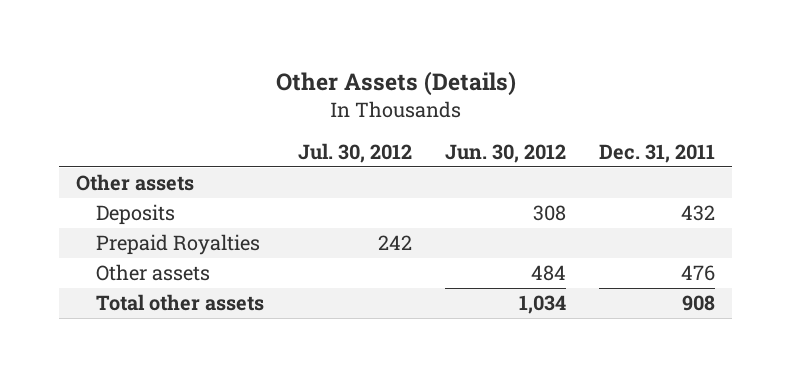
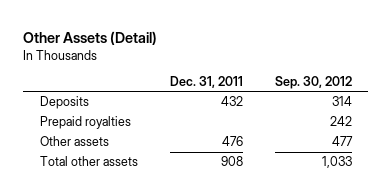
[275,71,516,97] Other Assets (Details) -> [23,30,158,45] Other Assets (Detail)
[297,142,412,163] Jul. 30, 2012 -> none
[445,143,567,163] Jun. 30, 2012 -> none
none -> [274,76,352,90] Sep. 30, 2012
[76,174,195,192] Other assets -> none
[96,234,261,256] Prepaid Royalties -> [39,116,131,130] Prepaid royalties

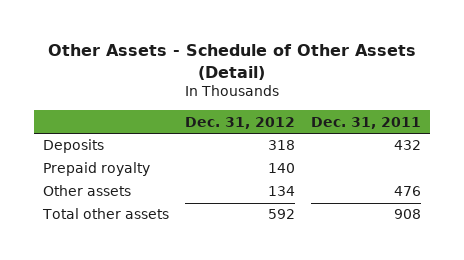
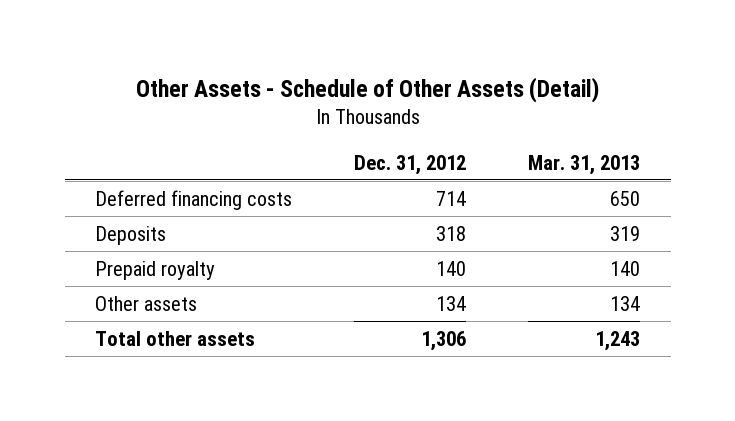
[311,116,422,129] Dec. 31, 2011 -> none
none -> [527,154,640,175] Mar. 31, 2013
none -> [95,189,293,210] Deferred financing costs
[267,209,295,220] 592 -> [421,330,467,351] 1,306

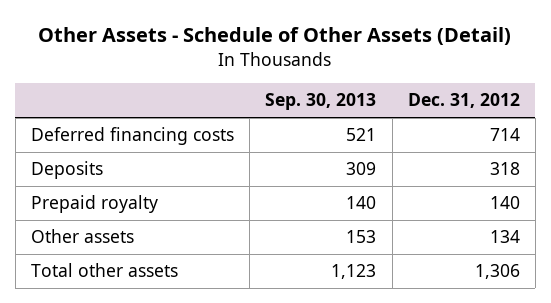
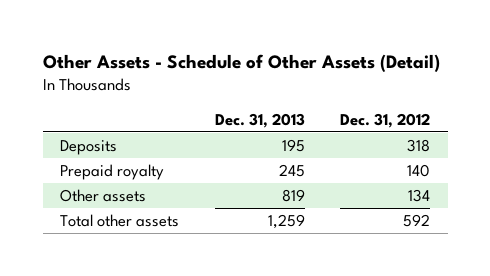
[265,93,377,111] Sep. 30, 2013 -> none
none -> [214,112,305,128] Dec. 31, 2013
[31,127,235,146] Deferred financing costs -> none
[474,264,520,280] 1,306 -> [403,213,431,227] 592

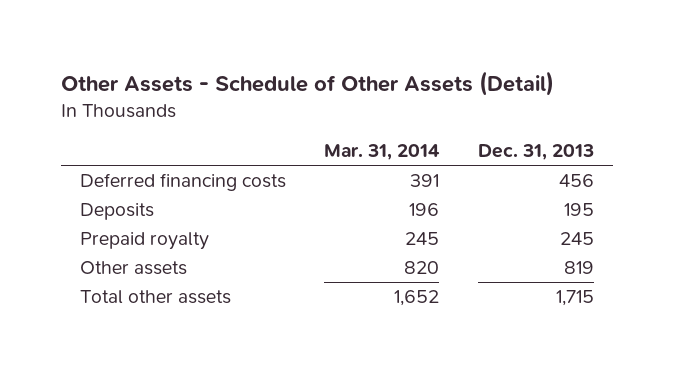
[340,112,431,128] Dec. 31, 2012 -> none
none -> [324,144,441,161] Mar. 31, 2014
none -> [80,172,287,191] Deferred financing costs
[267,213,305,229] 1,259 -> [555,289,594,306] 1,715

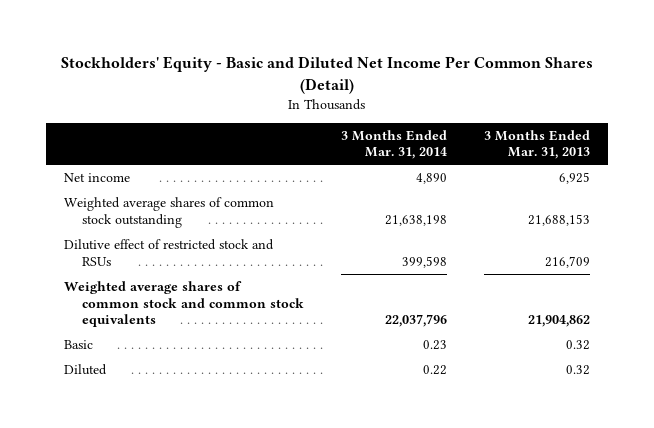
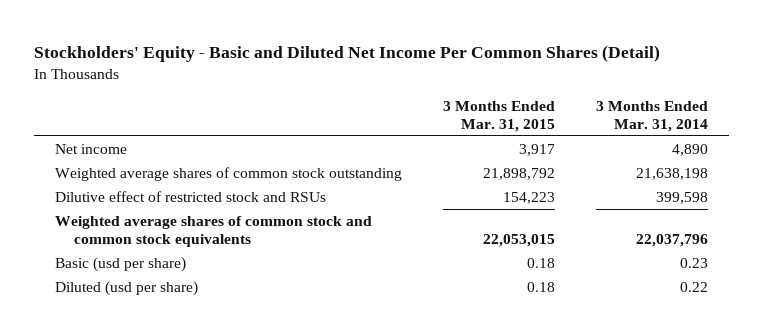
[484,130,591,160] 3 Months Ended Mar. 31, 2013 -> none
none -> [443,100,556,132] 3 Months Ended Mar. 31, 2015
[64,340,94,350] Basic -> [55,256,187,272] Basic (usd per share)
[64,364,108,376] Diluted -> [55,280,199,296] Diluted (usd per share)

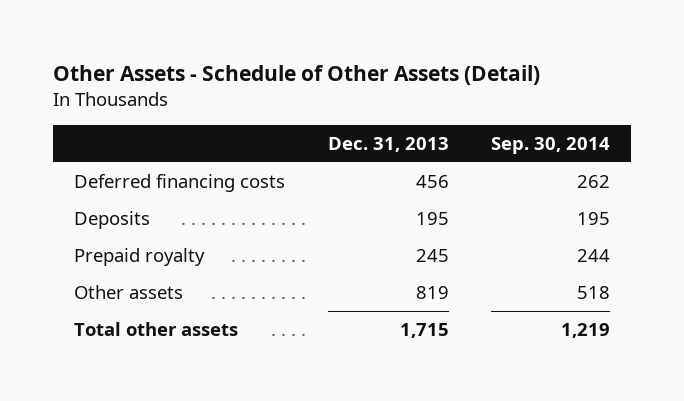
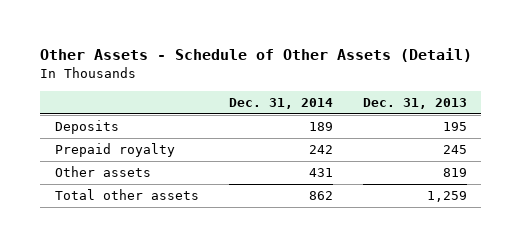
[491,136,611,154] Sep. 30, 2014 -> none
none -> [228,98,333,110] Dec. 31, 2014
[74,174,286,193] Deferred financing costs -> none
[399,323,449,339] 1,715 -> [426,191,467,203] 1,259

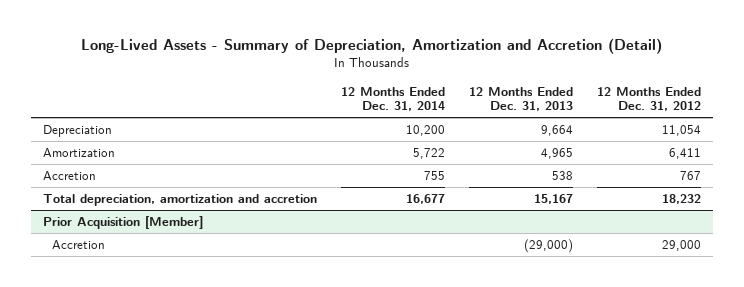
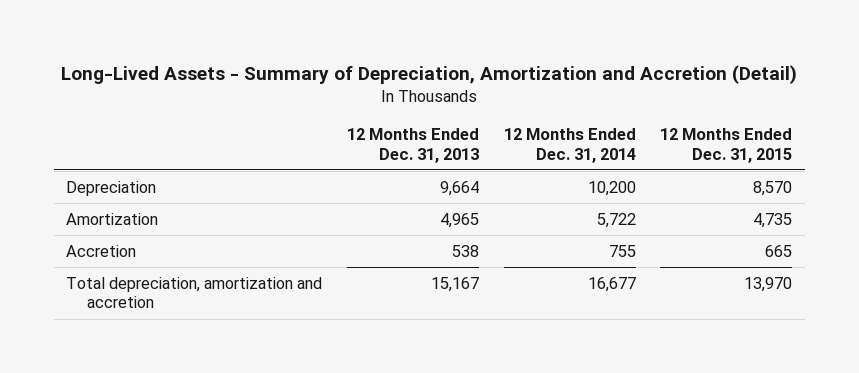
[597,86,702,112] 12 Months Ended Dec. 31, 2012 -> none
none -> [660,128,793,163] 12 Months Ended Dec. 31, 2015
[43,215,204,229] Prior Acquisition [Member] -> none
[52,239,106,249] Accretion -> none

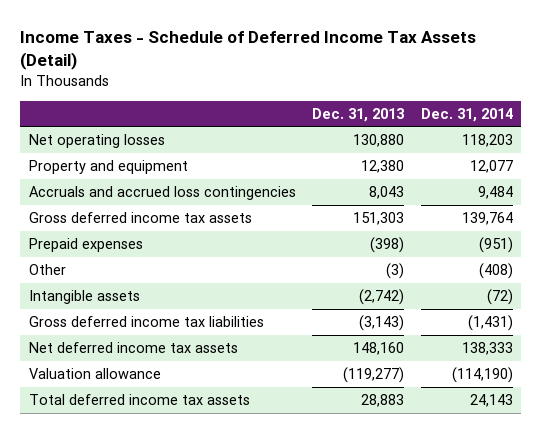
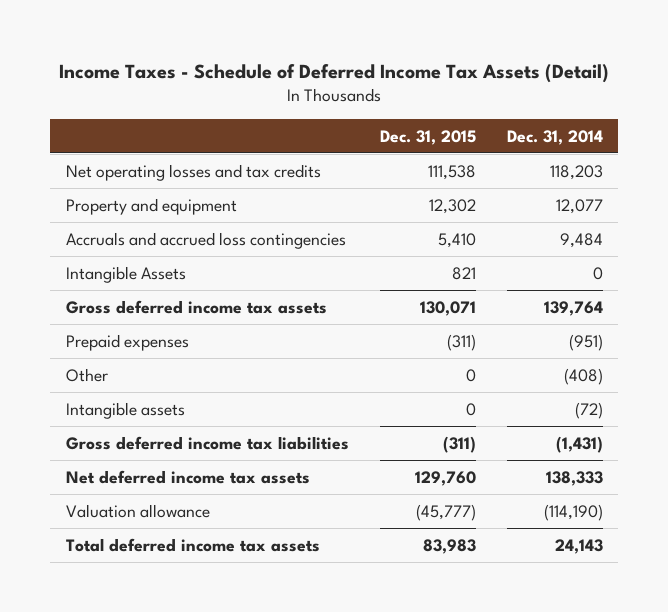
[312,107,405,122] Dec. 31, 2013 -> none
none -> [379,129,476,145] Dec. 31, 2015
[28,134,165,149] Net operating losses -> [65,163,321,181] Net operating losses and tax credits
none -> [65,265,186,283] Intangible Assets

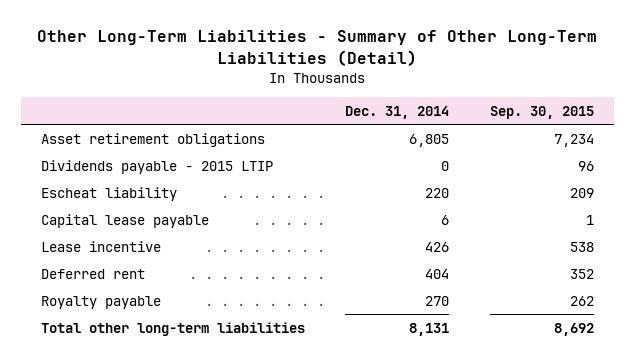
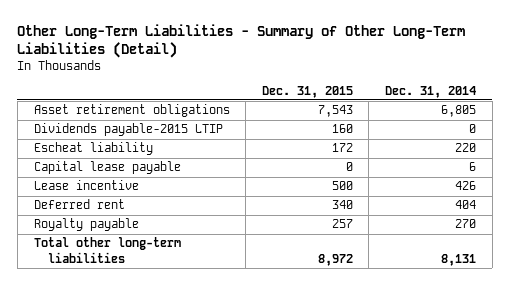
[489,105,594,119] Sep. 30, 2015 -> none
none -> [261,85,353,98] Dec. 31, 2015
[40,159,273,174] Dividends payable - 2015 LTIP -> [33,123,223,137] Dividends payable-2015 LTIP

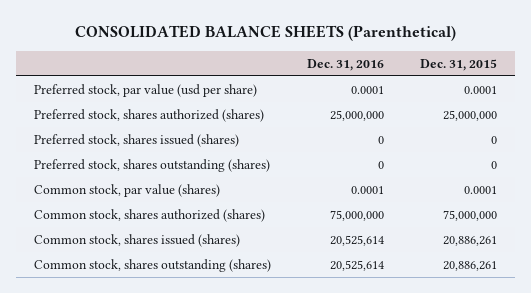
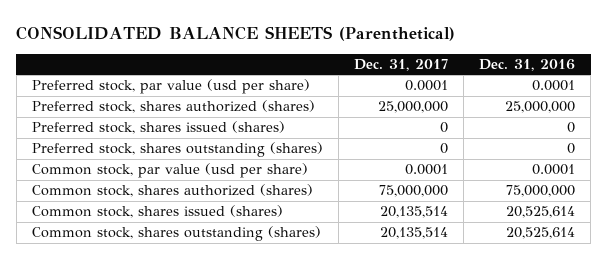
[420,58,498,71] Dec. 31, 2015 -> none
none -> [353,58,448,71] Dec. 31, 2017
[33,183,220,197] Common stock, par value (shares) -> [31,163,308,179] Common stock, par value (usd per share)

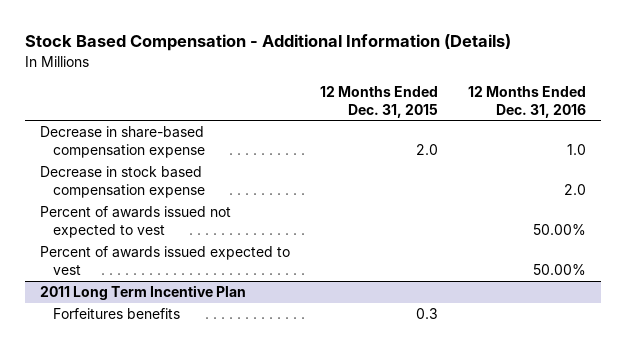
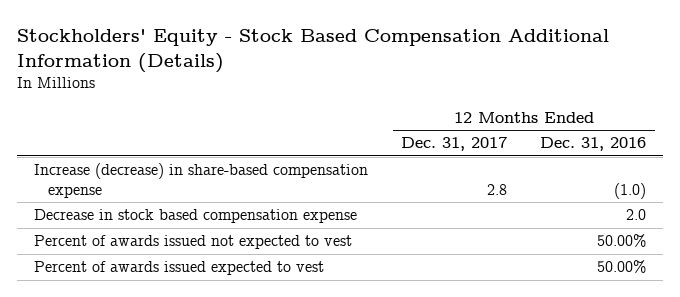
[25,34,512,52] Stock Based Compensation - Additional Information (Details) -> [17,28,610,73] Stockholders' Equity - Stock Based Compensation Additional Information (Details)
[320,85,439,118] 12 Months Ended Dec. 31, 2015 -> none
none -> [401,137,508,152] Dec. 31, 2017
[40,126,205,158] Decrease in share-based compensation expense -> [33,163,368,198] Increase (decrease) in share-based compensation expense
[567,143,587,155] 1.0 -> [614,182,647,199] (1.0)
[40,285,247,301] 2011 Long Term Incentive Plan -> none
[52,308,180,320] Forfeitures benefits -> none

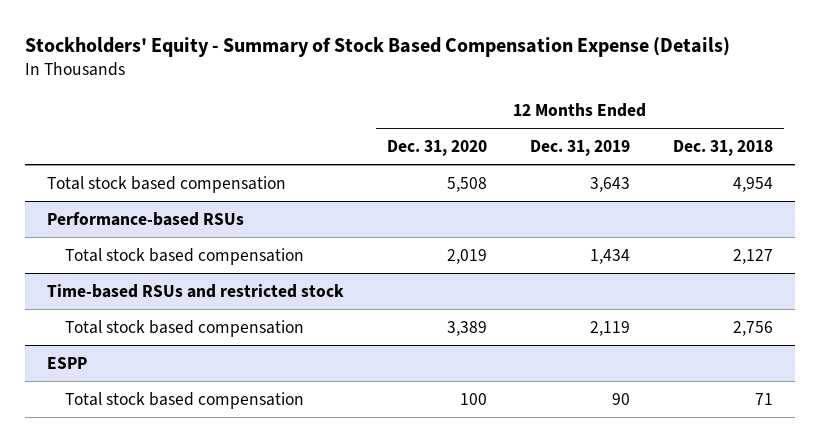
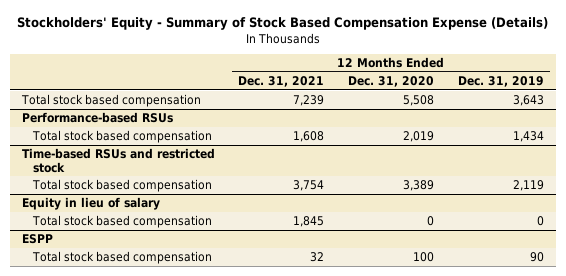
[673,140,774,157] Dec. 31, 2018 -> none
none -> [238,75,325,87] Dec. 31, 2021
none -> [21,197,160,211] Equity in lieu of salary
none -> [32,215,213,229] Total stock based compensation

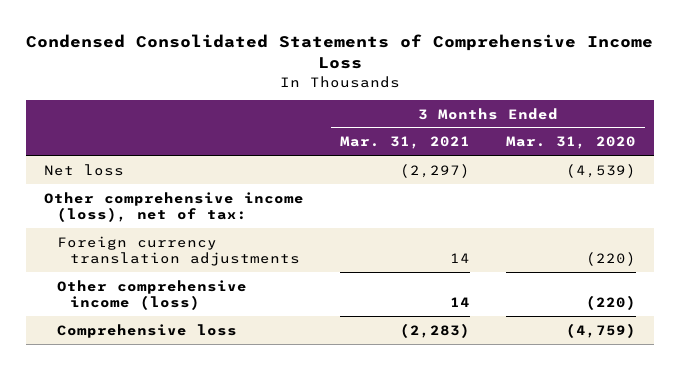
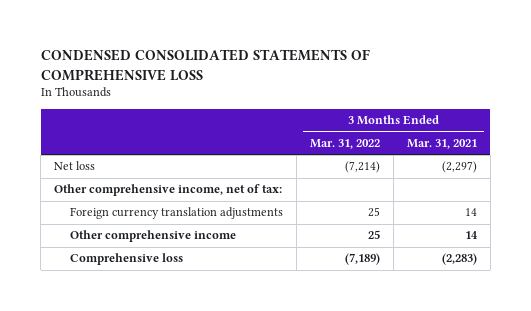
[25,34,653,70] Condensed Consolidated Statements of Comprehensive Income Loss -> [40,49,370,81] CONDENSED CONSOLIDATED STATEMENTS OF COMPREHENSIVE LOSS
[505,136,636,150] Mar. 31, 2020 -> none
none -> [310,139,381,150] Mar. 31, 2022
[43,191,304,223] Other comprehensive income (loss), net of tax: -> [54,184,283,197] Other comprehensive income, net of tax:
[57,279,248,311] Other comprehensive income (loss) -> [70,230,237,243] Other comprehensive income

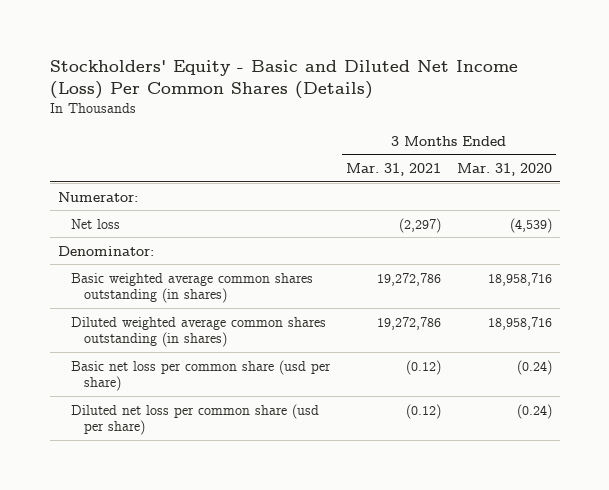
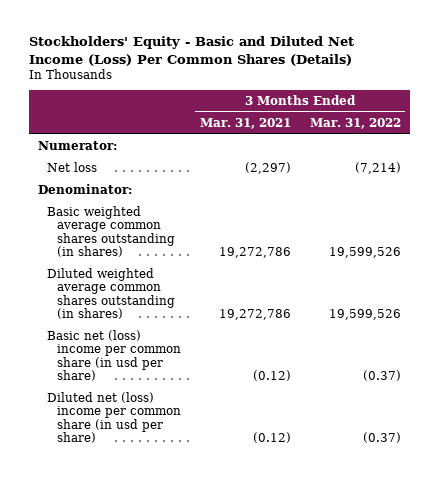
[456,163,552,177] Mar. 31, 2020 -> none
none -> [309,117,401,129] Mar. 31, 2022
[70,359,331,392] Basic net loss per common share (usd per share) -> [47,329,181,382] Basic net (loss) income per common share (in usd per share)
[70,403,319,436] Diluted net loss per common share (usd per share) -> [47,391,181,444] Diluted net (loss) income per common share (in usd per share)

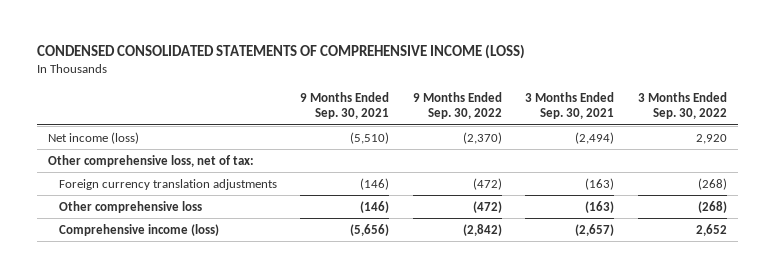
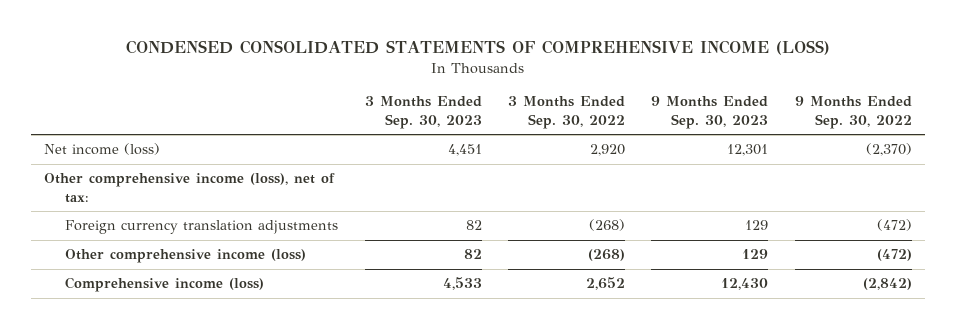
[300,91,390,120] 9 Months Ended Sep. 30, 2021 -> none
[525,91,615,120] 3 Months Ended Sep. 30, 2021 -> none
none -> [364,96,482,130] 3 Months Ended Sep. 30, 2023
none -> [651,96,769,130] 9 Months Ended Sep. 30, 2023
[48,154,255,167] Other comprehensive loss, net of tax: -> [43,173,335,204] Other comprehensive income (loss), net of tax:
[58,200,202,213] Other comprehensive loss -> [65,249,307,264] Other comprehensive income (loss)

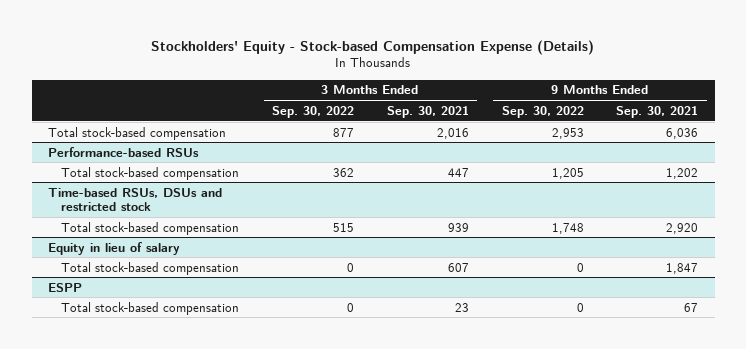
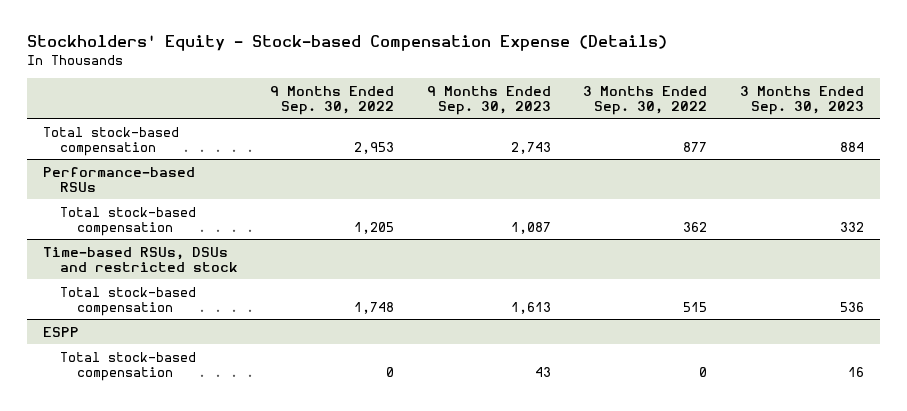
[386,105,469,118] Sep. 30, 2021 -> none
[616,105,699,118] Sep. 30, 2021 -> none
none -> [426,85,551,115] 9 Months Ended Sep. 30, 2023
none -> [739,85,864,115] 3 Months Ended Sep. 30, 2023
[47,241,180,255] Equity in lieu of salary -> none
[61,261,240,275] Total stock-based compensation -> none

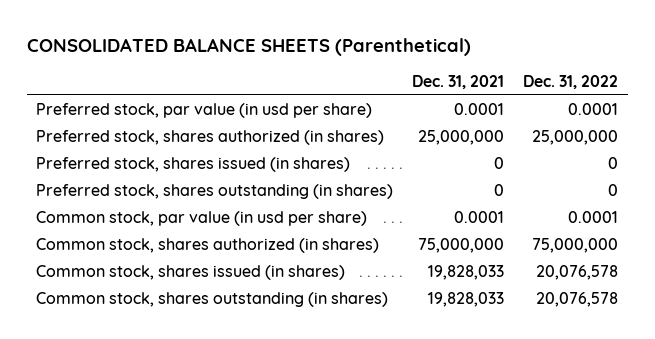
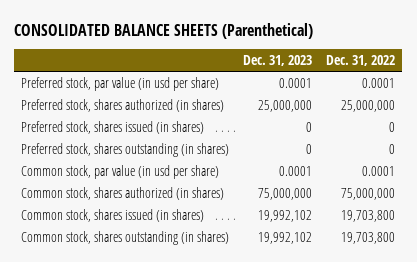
[412,74,505,89] Dec. 31, 2021 -> none
none -> [243,55,313,67] Dec. 31, 2023
[536,265,619,281] 20,076,578 -> [341,209,396,222] 19,703,800
[536,292,619,308] 20,076,578 -> [341,231,396,244] 19,703,800

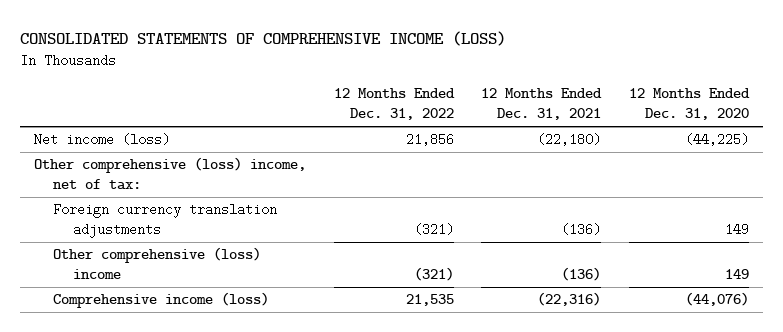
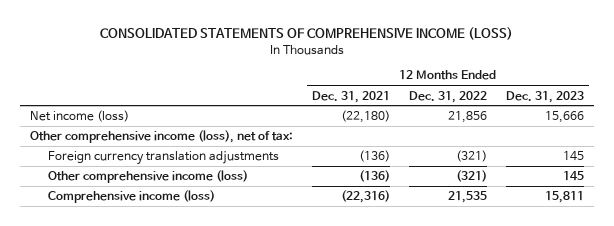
[629,88,751,121] 12 Months Ended Dec. 31, 2020 -> none
none -> [506,90,585,103] Dec. 31, 2023
[33,157,306,191] Other comprehensive (loss) income, net of tax: -> [29,130,293,144] Other comprehensive income (loss), net of tax:
[53,247,262,280] Other comprehensive (loss) income -> [47,170,248,184] Other comprehensive income (loss)

